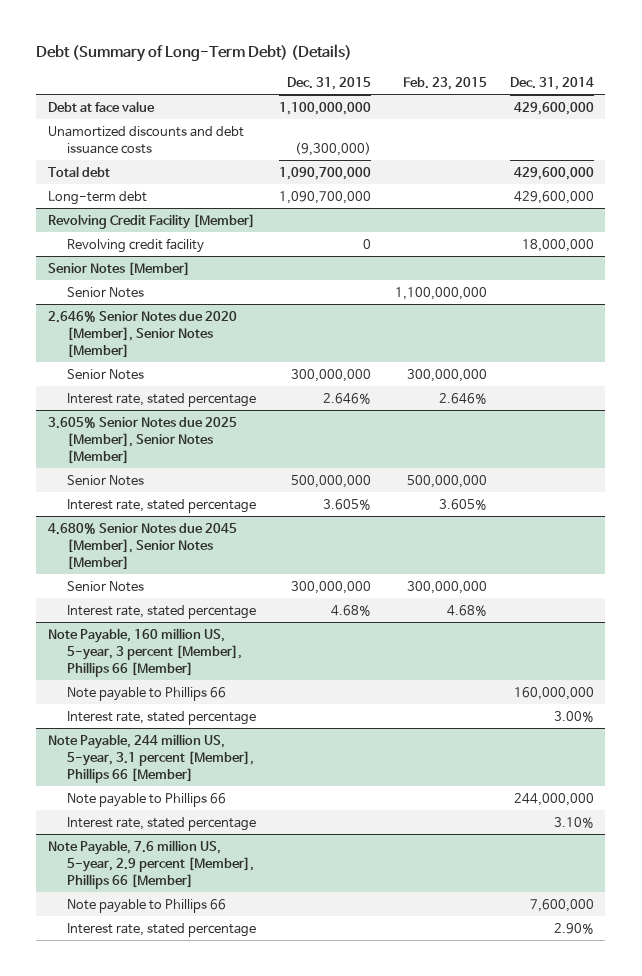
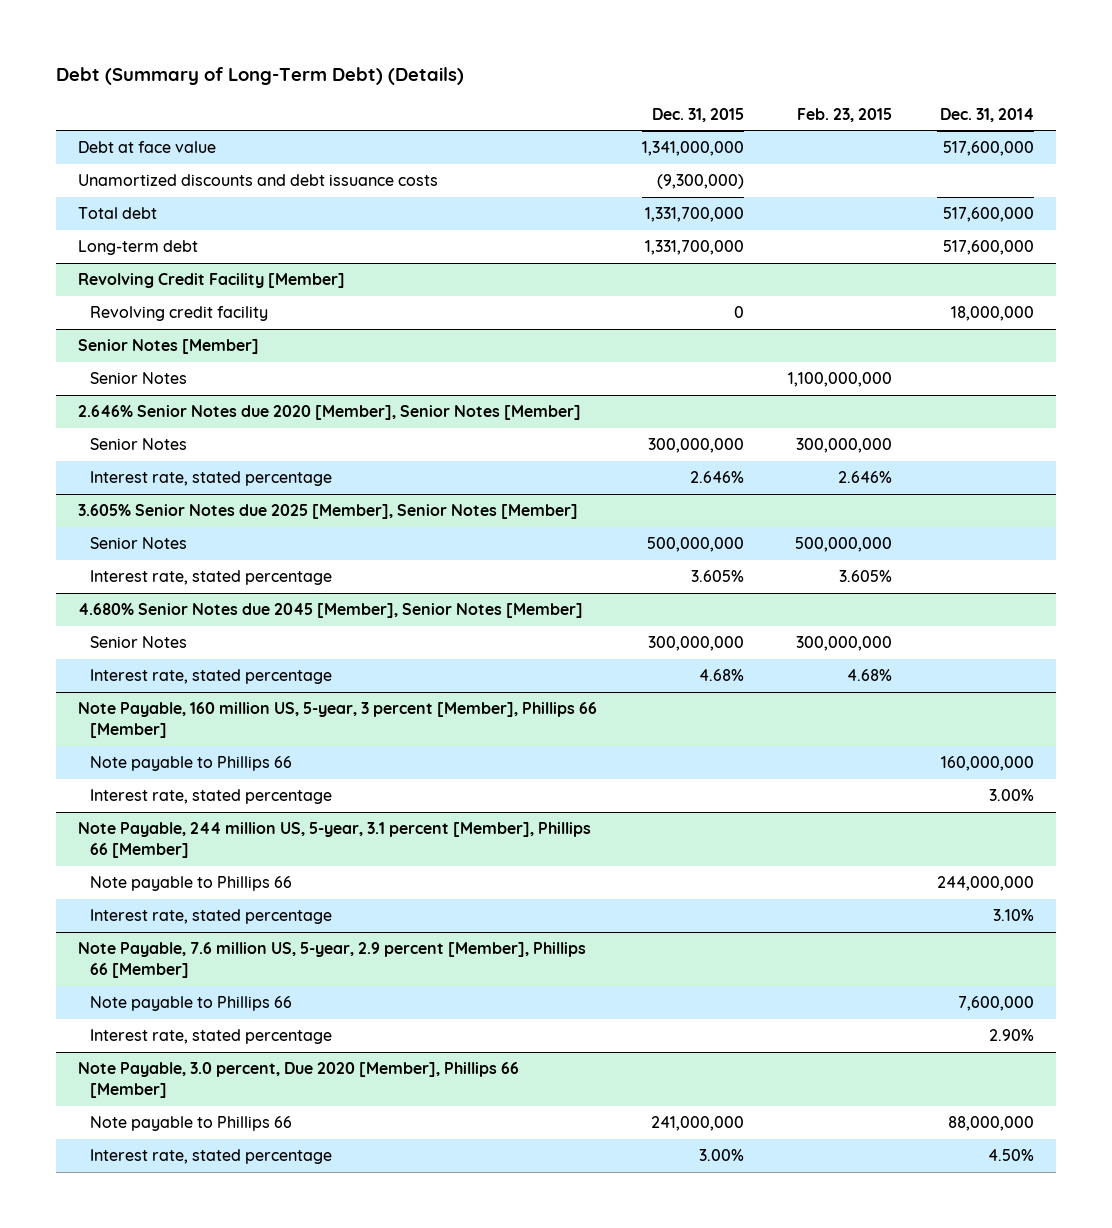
[279,101,372,115] 1,100,000,000 -> [641,141,744,157] 1,341,000,000
[513,101,594,115] 429,600,000 -> [942,141,1034,157] 517,600,000
[279,166,372,180] 1,090,700,000 -> [644,207,744,223] 1,331,700,000
[513,166,594,180] 429,600,000 -> [942,207,1034,223] 517,600,000
[279,190,372,204] 1,090,700,000 -> [644,240,744,256] 1,331,700,000
[513,190,594,204] 429,600,000 -> [942,240,1034,256] 517,600,000
none -> [78,1062,520,1098] Note Payable, 3.0 percent, Due 2020 [Member], Phillips 66 [Member]
none -> [89,1116,292,1132] Note payable to Phillips 66
none -> [89,1149,332,1165] Interest rate, stated percentage

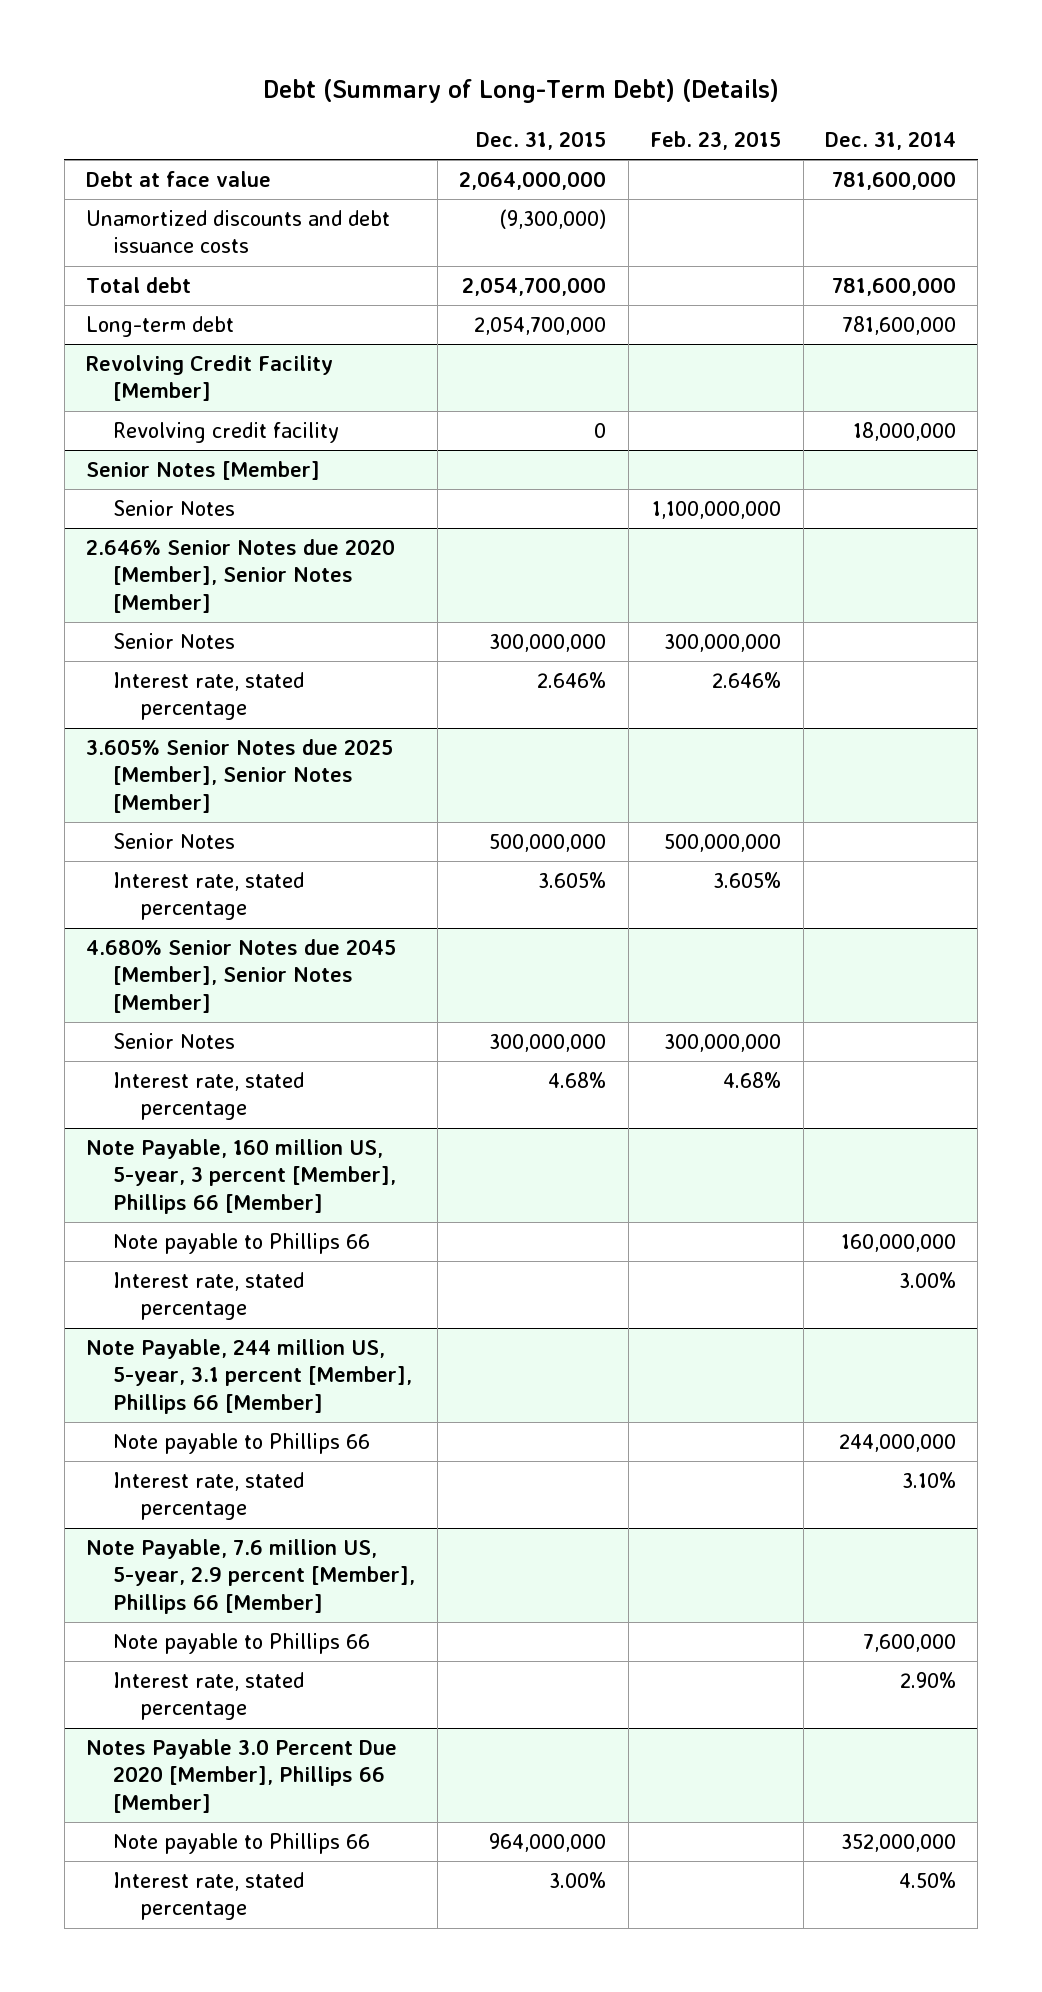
[641,141,744,157] 1,341,000,000 -> [459,171,607,191] 2,064,000,000
[942,141,1034,157] 517,600,000 -> [832,171,957,191] 781,600,000
[644,207,744,223] 1,331,700,000 -> [462,277,607,297] 2,054,700,000
[942,207,1034,223] 517,600,000 -> [832,277,957,297] 781,600,000
[644,240,744,256] 1,331,700,000 -> [474,317,607,336] 2,054,700,000
[942,240,1034,256] 517,600,000 -> [842,316,957,336] 781,600,000
[78,1062,520,1098] Note Payable, 3.0 percent, Due 2020 [Member], Phillips 66 [Member] -> [86,1739,398,1813] Notes Payable 3.0 Percent Due 2020 [Member], Phillips 66 [Member]
[650,1116,744,1132] 241,000,000 -> [489,1833,607,1853] 964,000,000
[947,1116,1034,1132] 88,000,000 -> [841,1834,957,1853] 352,000,000

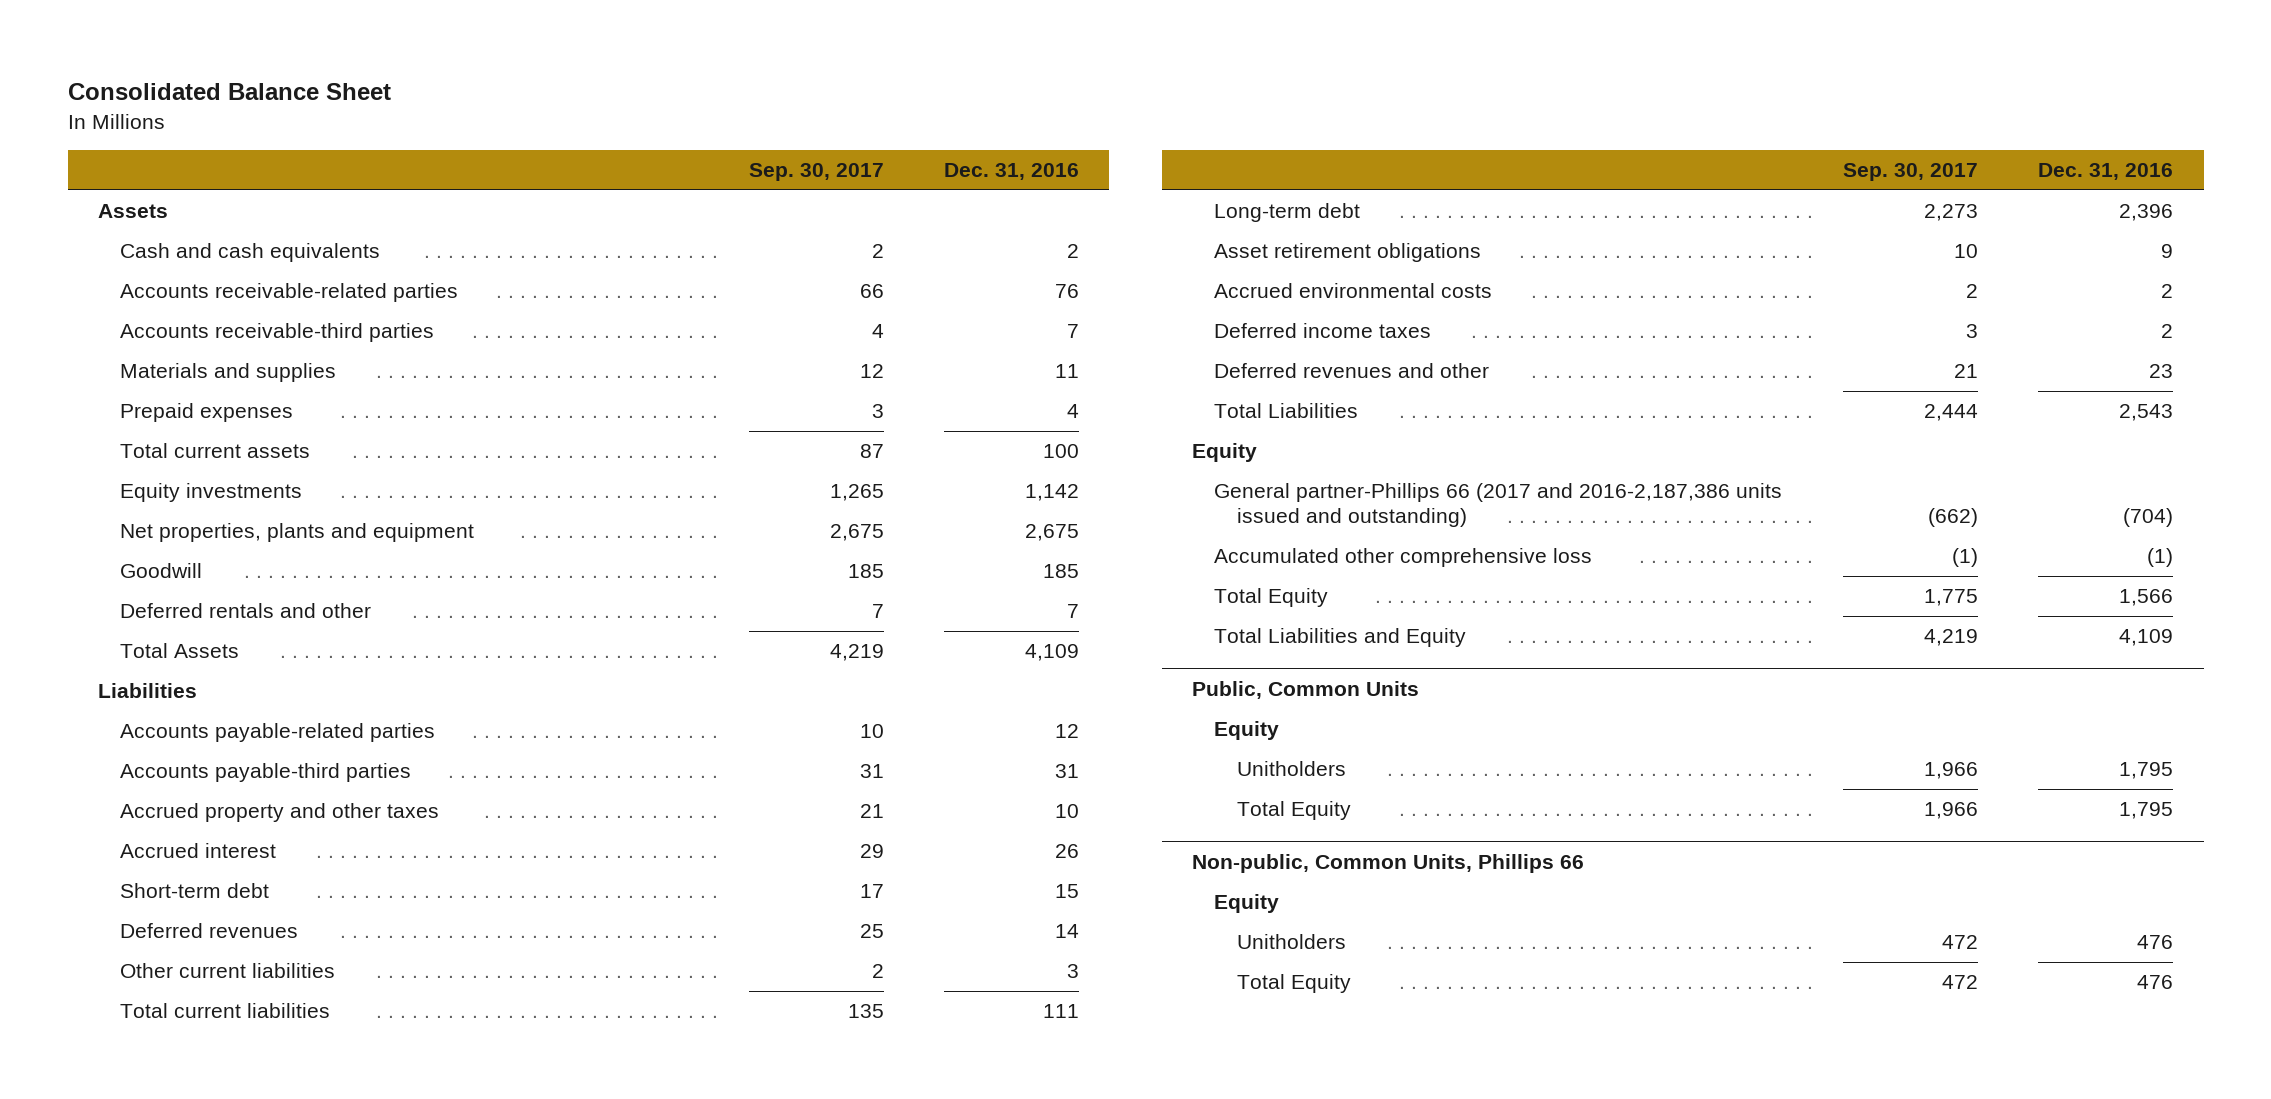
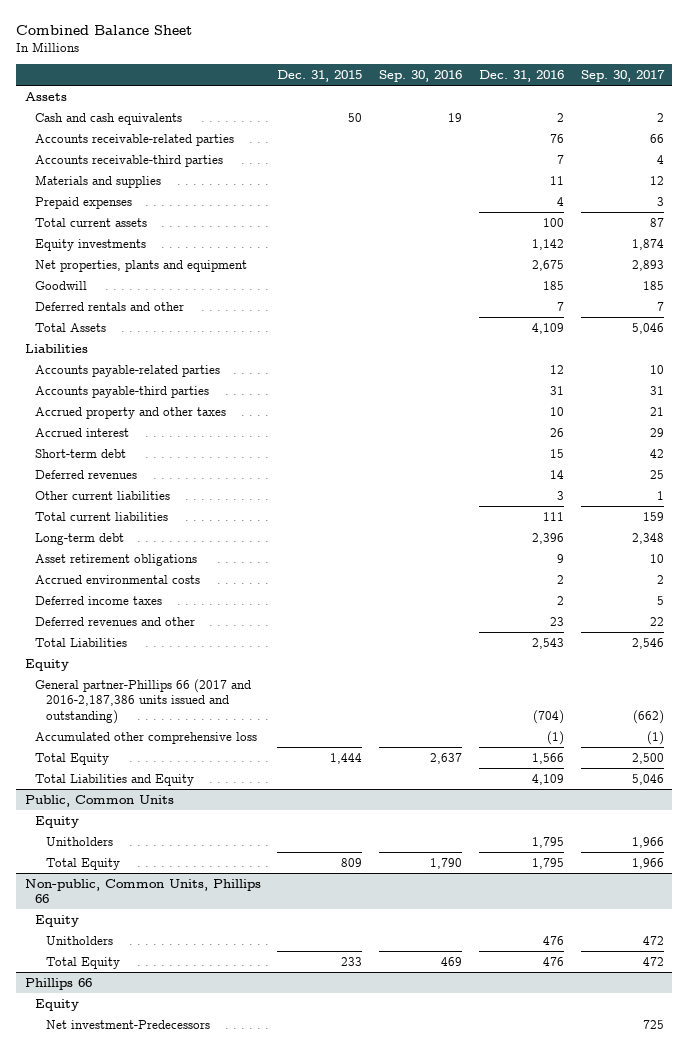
[67,83,391,101] Consolidated Balance Sheet -> [16,25,193,36] Combined Balance Sheet
none -> [277,69,363,82] Dec. 31, 2015
none -> [379,69,463,82] Sep. 30, 2016
[829,484,884,502] 1,265 -> [631,238,664,250] 1,874
[829,524,884,542] 2,675 -> [631,259,664,271] 2,893
[829,644,884,662] 4,219 -> [631,322,664,334] 5,046
[859,884,884,899] 17 -> [649,448,664,458] 42
[871,964,884,979] 2 -> [656,490,664,500] 1
[847,1004,884,1019] 135 -> [642,511,664,521] 159
[1923,204,1978,222] 2,273 -> [631,532,664,544] 2,348
[1965,324,1978,339] 3 -> [656,595,664,605] 5
[1953,364,1978,379] 21 -> [649,616,664,626] 22
[1923,404,1978,422] 2,444 -> [631,637,664,649] 2,546
[1923,589,1978,607] 1,775 -> [631,752,664,764] 2,500
[1923,629,1978,647] 4,219 -> [631,773,664,785] 5,046
none -> [24,977,92,990] Phillips 66
none -> [35,998,80,1011] Equity
none -> [46,1019,211,1029] Net investment-Predecessors

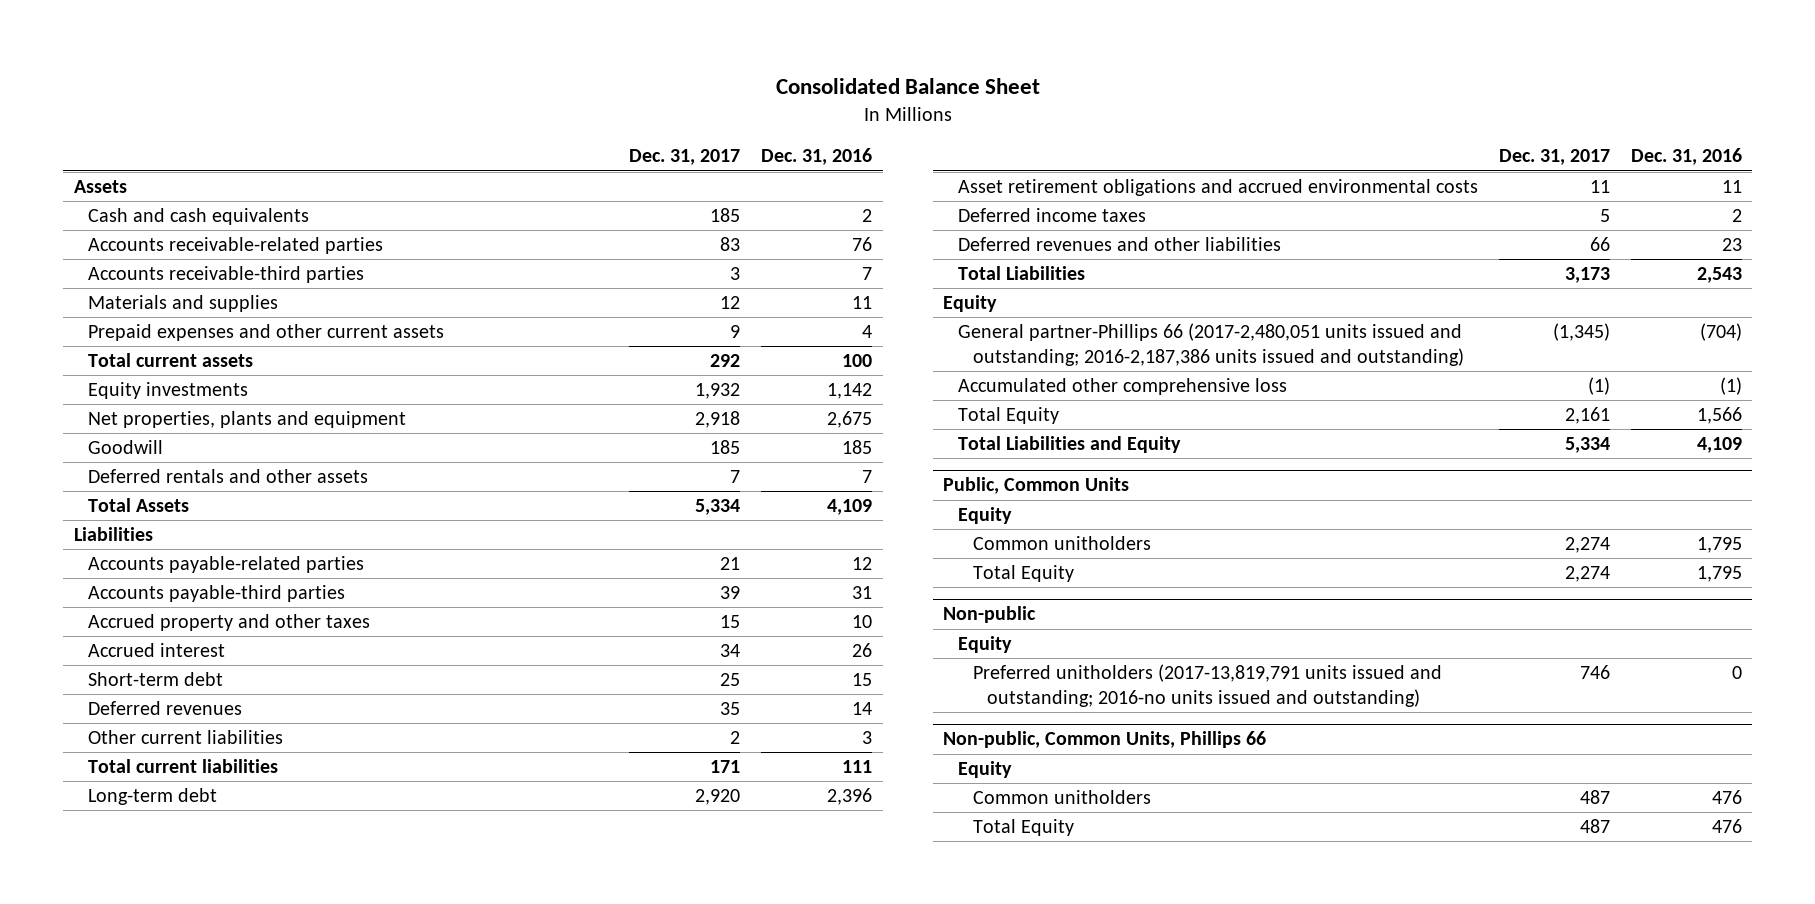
[16,25,193,36] Combined Balance Sheet -> [775,78,1040,95] Consolidated Balance Sheet
[277,69,363,82] Dec. 31, 2015 -> none
[379,69,463,82] Sep. 30, 2016 -> none
[580,69,665,82] Sep. 30, 2017 -> none
none -> [629,149,741,166] Dec. 31, 2017
[35,196,133,209] Prepaid expenses -> [88,324,445,342] Prepaid expenses and other current assets
[35,301,185,311] Deferred rentals and other -> [88,469,369,484] Deferred rentals and other assets
[35,553,198,566] Asset retirement obligations -> none
[35,574,201,584] Accrued environmental costs -> none
none -> [957,179,1478,197] Asset retirement obligations and accrued environmental costs
[35,616,196,626] Deferred revenues and other -> [957,237,1281,252] Deferred revenues and other liabilities
[35,678,252,724] General partner-Phillips 66 (2017 and 2016-2,187,386 units issued and outstanding) -> [957,323,1464,366] General partner-Phillips 66 (2017-2,480,051 units issued and outstanding; 2016-2,187,386 units issued and outstanding)
[46,836,114,846] Unitholders -> [972,536,1151,551] Common unitholders
none -> [943,606,1037,624] Non-public
none -> [957,636,1012,654] Equity
none -> [972,664,1442,707] Preferred unitholders (2017-13,819,791 units issued and outstanding; 2016-no units issued and outstanding)
[46,935,114,945] Unitholders -> [972,790,1151,805] Common unitholders
[24,977,92,990] Phillips 66 -> none
[35,998,80,1011] Equity -> none
[46,1019,211,1029] Net investment-Predecessors -> none

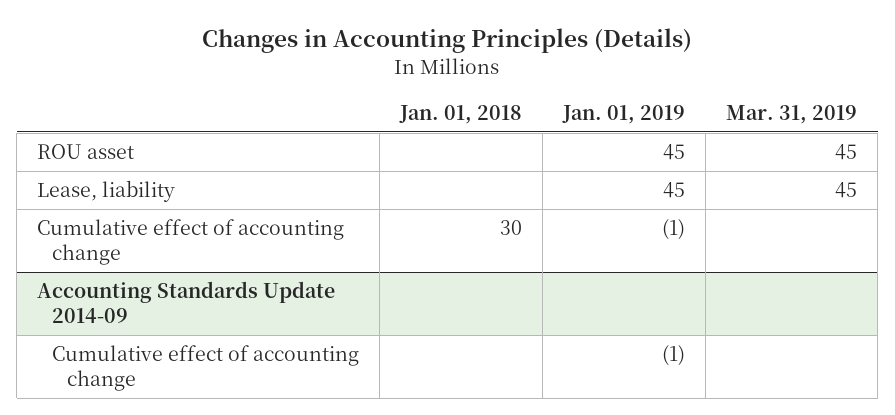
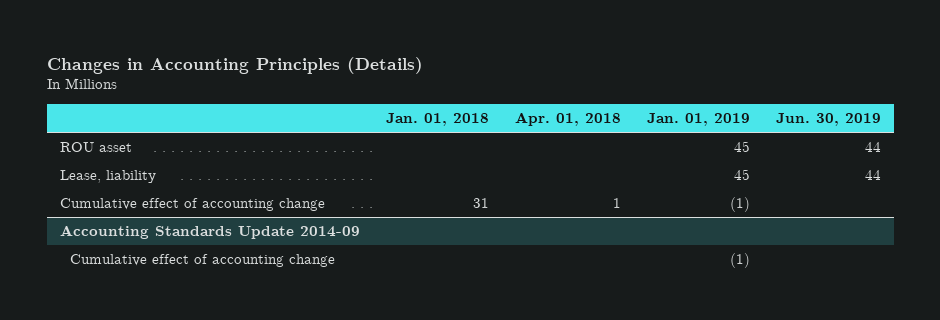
[726,104,858,124] Mar. 31, 2019 -> none
none -> [514,112,621,127] Apr. 01, 2018
none -> [775,113,881,127] Jun. 30, 2019
[500,220,523,236] 30 -> [472,198,489,209] 31

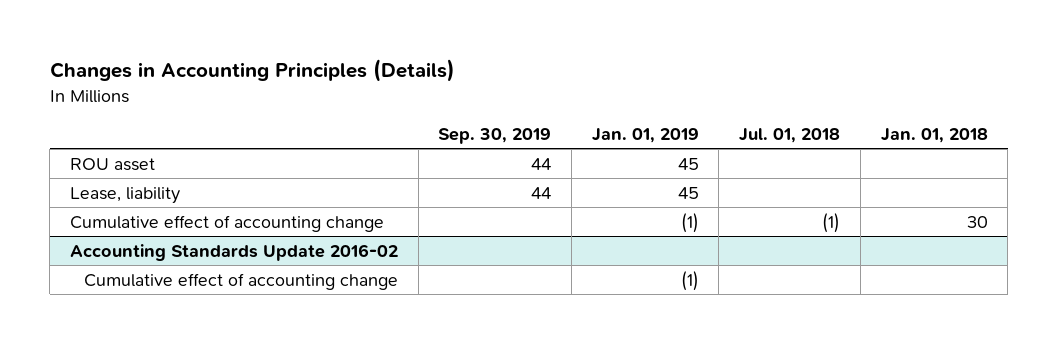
[514,112,621,127] Apr. 01, 2018 -> none
[775,113,881,127] Jun. 30, 2019 -> none
none -> [438,127,552,144] Sep. 30, 2019
none -> [739,127,841,143] Jul. 01, 2018
[59,225,360,240] Accounting Standards Update 2014-09 -> none
[472,198,489,209] 31 -> [966,215,988,228] 30
none -> [69,243,398,261] Accounting Standards Update 2016-02

